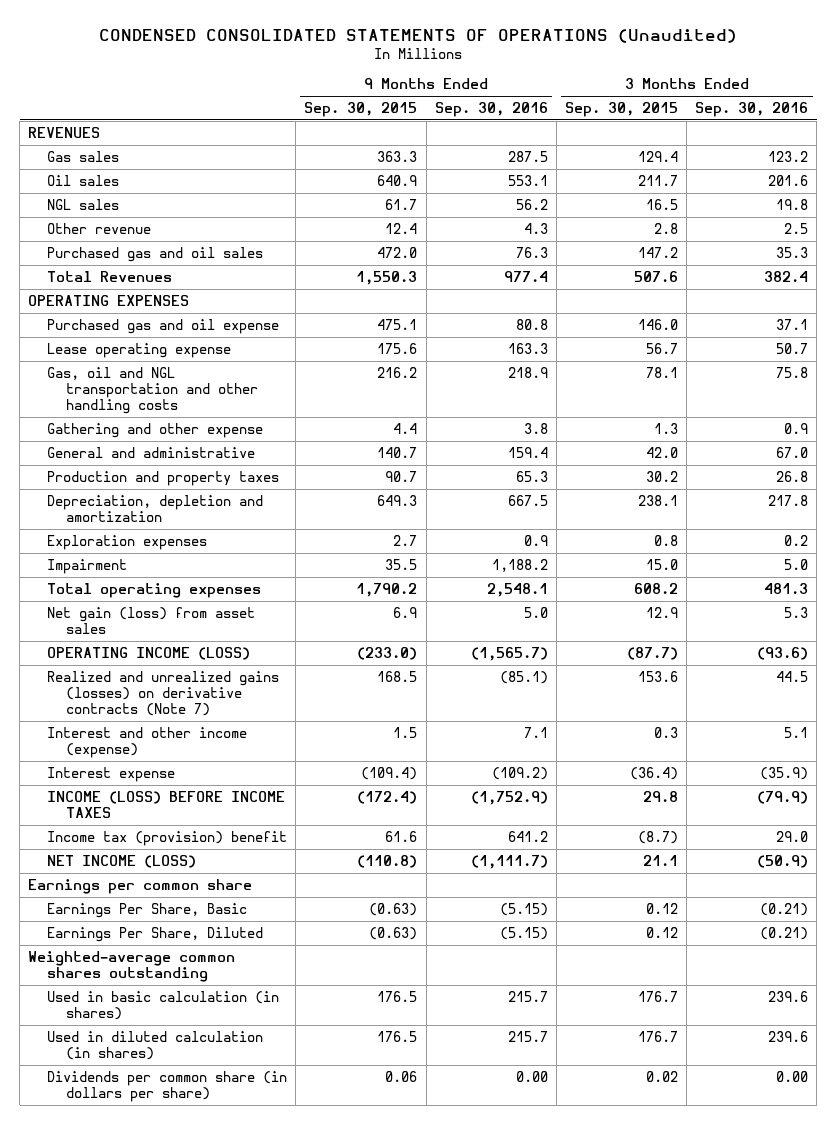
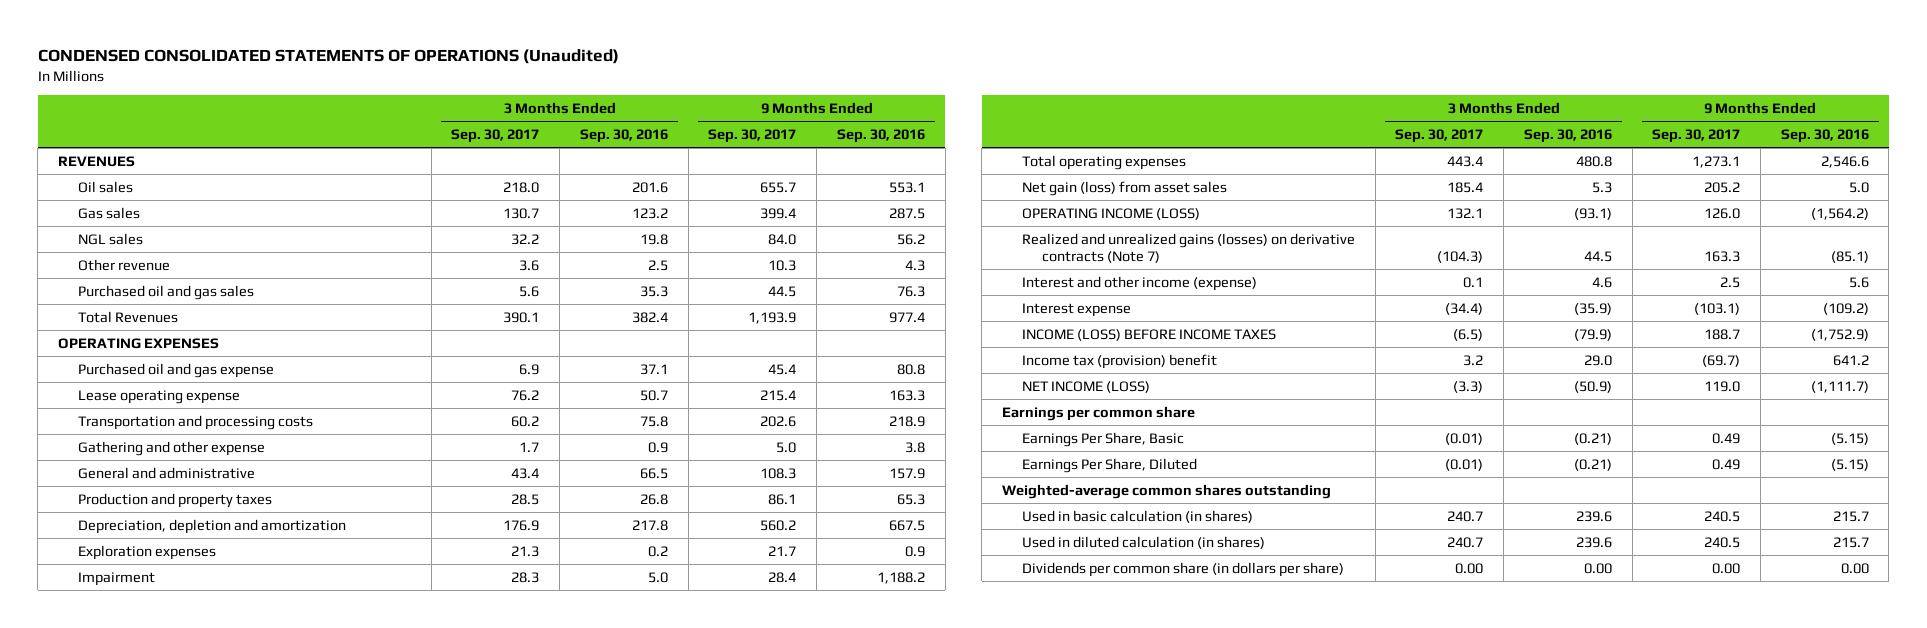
[304,102,418,118] Sep. 30, 2015 -> none
[564,102,678,118] Sep. 30, 2015 -> none
none -> [451,129,540,144] Sep. 30, 2017
none -> [708,129,797,144] Sep. 30, 2017
[47,150,120,162] Gas sales -> [78,206,141,219] Gas sales
[47,246,264,262] Purchased gas and oil sales -> [78,284,255,300] Purchased oil and gas sales
[47,318,280,334] Purchased gas and oil expense -> [78,362,275,378] Purchased oil and gas expense
[47,366,259,415] Gas, oil and NGL transportation and other handling costs -> [78,414,314,430] Transportation and processing costs
[507,446,548,458] 159.4 -> [888,467,925,479] 157.9
[776,446,809,458] 67.0 -> [639,467,668,479] 66.5
[486,582,548,597] 2,548.1 -> [1820,155,1869,168] 2,546.6
[764,582,809,594] 481.3 -> [1575,155,1612,167] 480.8
[470,646,548,661] (1,565.7) -> [1810,207,1869,220] (1,564.2)
[757,646,809,660] (93.6) -> [1573,207,1612,220] (93.1)
[523,726,548,738] 7.1 -> [1848,276,1869,288] 5.6
[784,726,809,738] 5.1 -> [1591,276,1612,288] 4.6

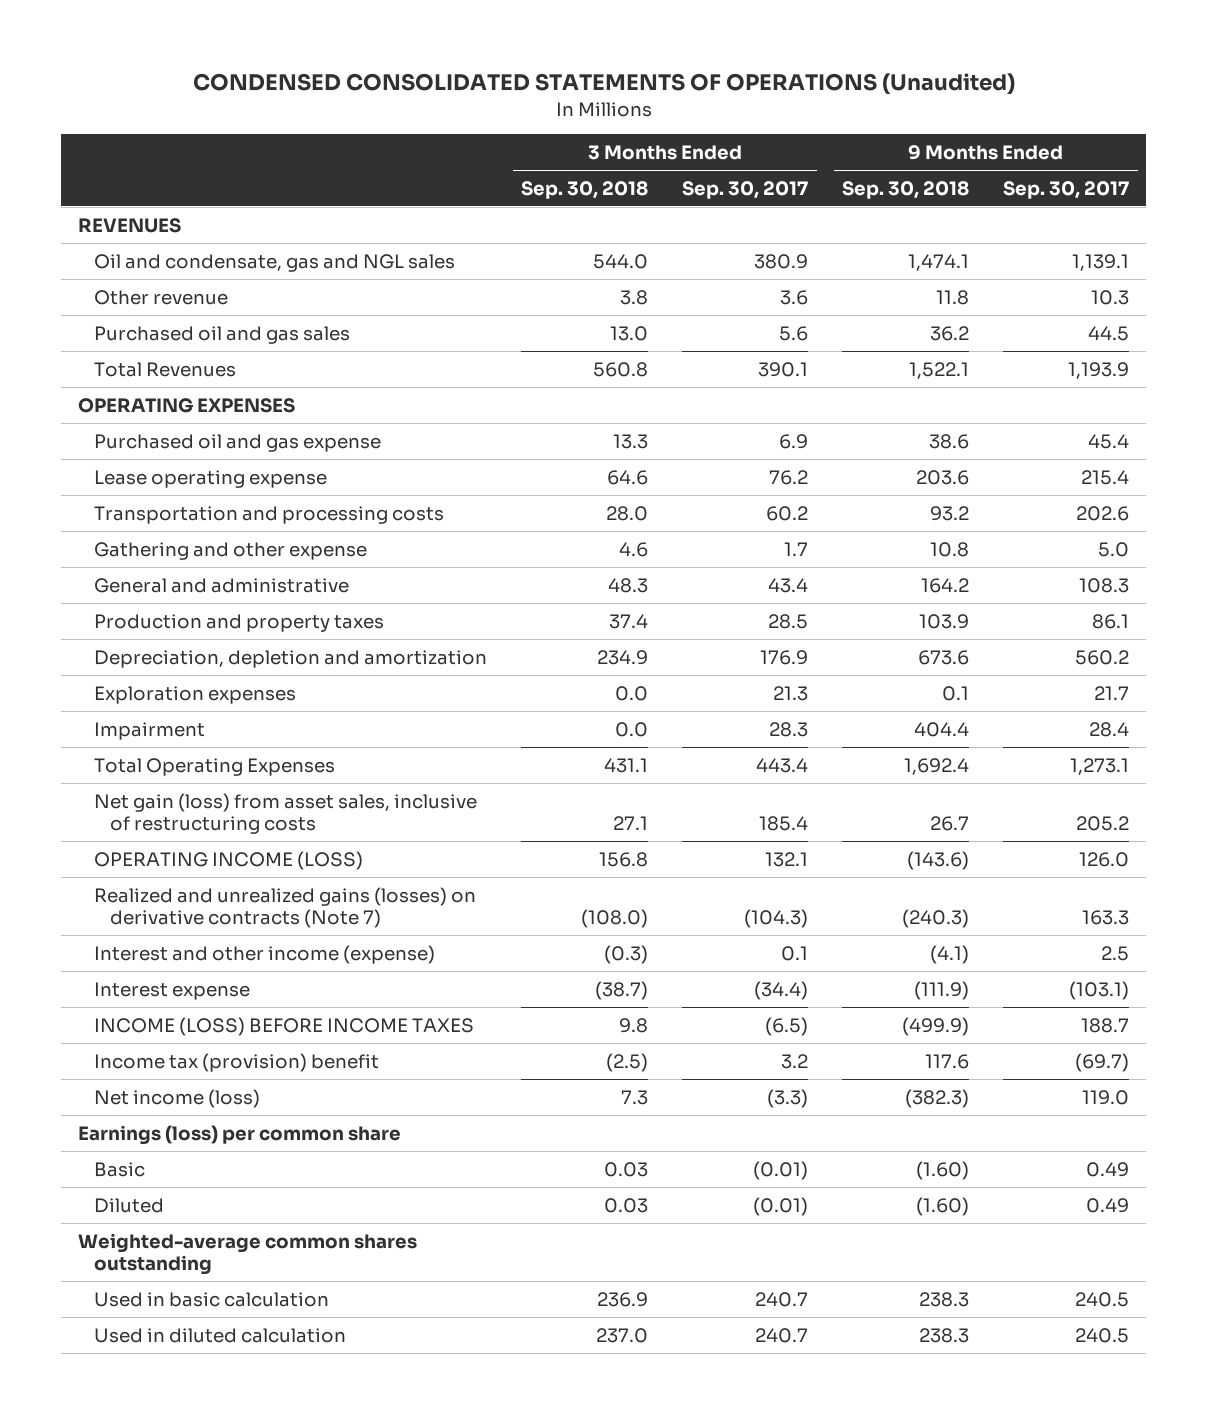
[579,129,668,144] Sep. 30, 2016 -> none
[836,129,925,144] Sep. 30, 2016 -> none
none -> [521,180,649,199] Sep. 30, 2018
none -> [842,180,970,199] Sep. 30, 2018
[78,180,134,193] Oil sales -> none
[78,206,141,219] Gas sales -> none
[78,232,144,245] NGL sales -> none
none -> [94,253,456,272] Oil and condensate, gas and NGL sales
[1021,154,1186,170] Total operating expenses -> [94,757,336,776] Total Operating Expenses
[1021,180,1227,196] Net gain (loss) from asset sales -> [94,792,478,835] Net gain (loss) from asset sales, inclusive of restructuring costs
[1021,380,1150,393] NET INCOME (LOSS) -> [94,1088,261,1108] Net income (loss)
[1002,405,1196,421] Earnings per common share -> [78,1124,402,1145] Earnings (loss) per common share
[1021,431,1184,447] Earnings Per Share, Basic -> [94,1161,146,1177] Basic
[1021,457,1197,473] Earnings Per Share, Diluted -> [94,1197,165,1213] Diluted
[1021,561,1344,577] Dividends per common share (in dollars per share) -> none
[1021,509,1253,523] Used in basic calculation (in shares) -> [94,1291,330,1307] Used in basic calculation
[1021,535,1265,549] Used in diluted calculation (in shares) -> [94,1327,347,1343] Used in diluted calculation

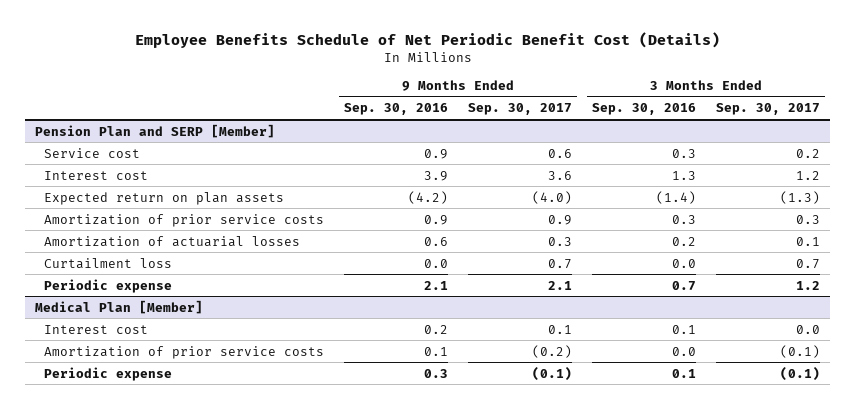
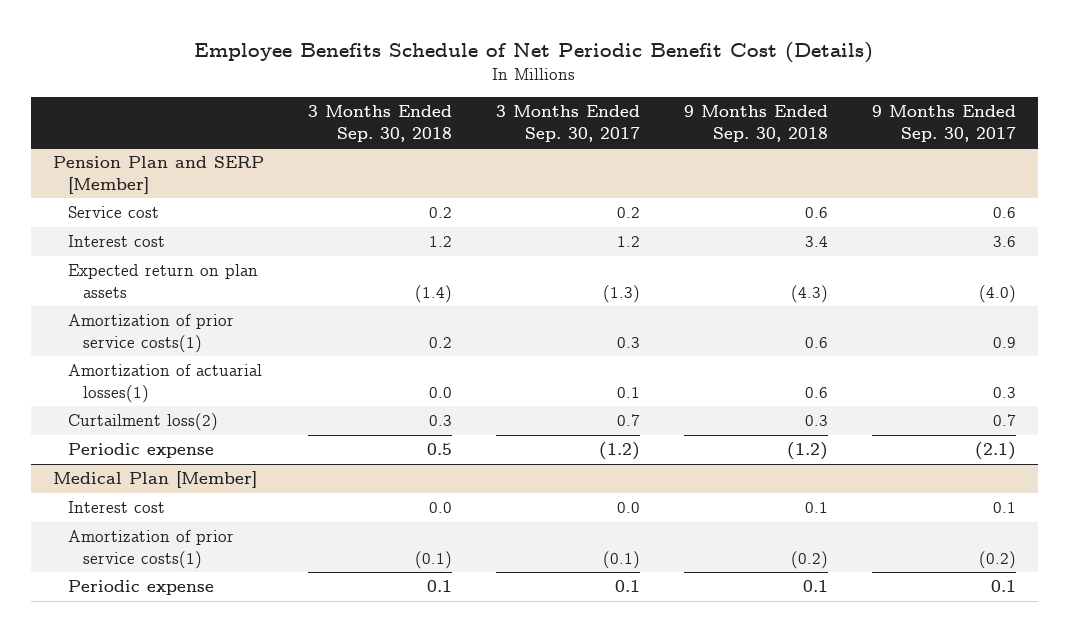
[344,103,449,116] Sep. 30, 2016 -> none
[592,103,697,116] Sep. 30, 2016 -> none
none -> [307,105,452,142] 3 Months Ended Sep. 30, 2018
none -> [683,105,828,142] 9 Months Ended Sep. 30, 2018
[44,213,325,227] Amortization of prior service costs -> [67,314,234,353] Amortization of prior service costs(1)
[44,235,301,247] Amortization of actuarial losses -> [67,364,262,403] Amortization of actuarial losses(1)
[44,257,173,269] Curtailment loss -> [67,413,218,432] Curtailment loss(2)
[548,280,573,290] 2.1 -> [974,442,1016,461] (2.1)
[796,280,821,290] 1.2 -> [598,442,640,461] (1.2)
[44,345,325,359] Amortization of prior service costs -> [67,530,234,569] Amortization of prior service costs(1)
[532,366,573,381] (0.1) -> [990,580,1016,593] 0.1
[780,366,821,381] (0.1) -> [614,580,640,593] 0.1

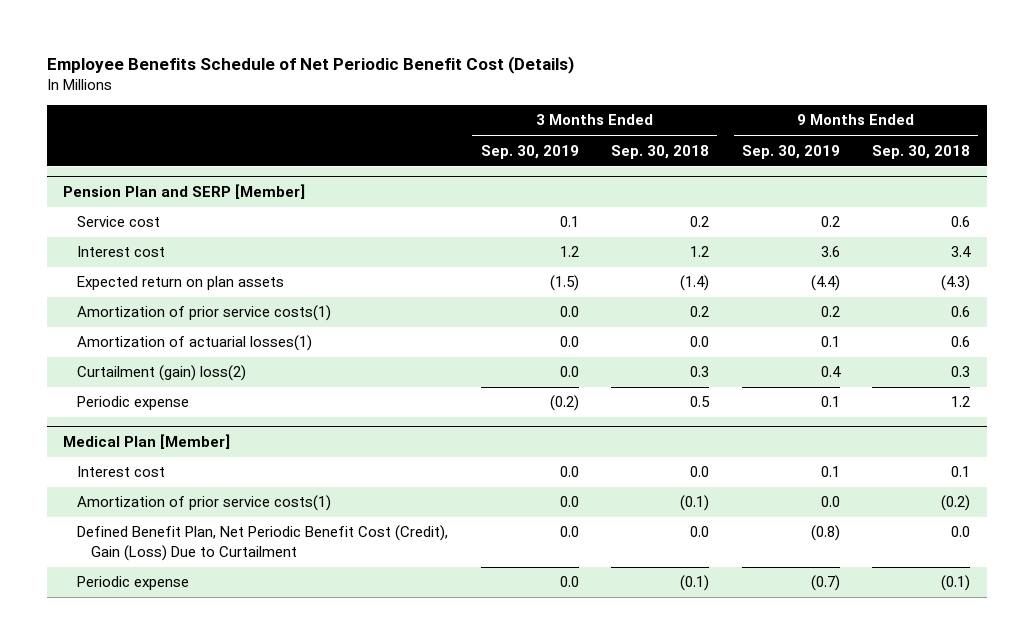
[495,105,640,142] 3 Months Ended Sep. 30, 2017 -> none
[871,105,1016,142] 9 Months Ended Sep. 30, 2017 -> none
none -> [480,144,579,159] Sep. 30, 2019
none -> [741,144,840,159] Sep. 30, 2019
[67,413,218,432] Curtailment loss(2) -> [77,365,247,382] Curtailment (gain) loss(2)
[786,442,828,461] (1.2) -> [951,396,971,408] 1.2
none -> [77,525,449,561] Defined Benefit Plan, Net Periodic Benefit Cost (Credit), Gain (Loss) Due to Curtailment
[426,580,452,593] 0.1 -> [680,575,710,592] (0.1)
[802,580,828,593] 0.1 -> [941,575,971,592] (0.1)

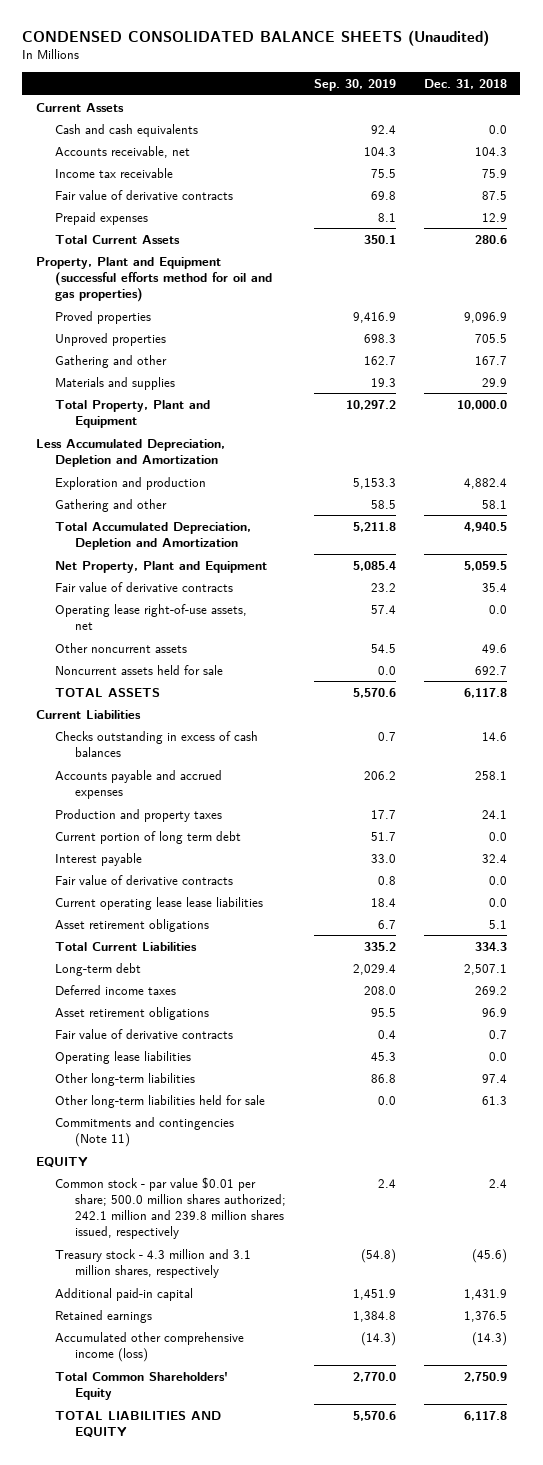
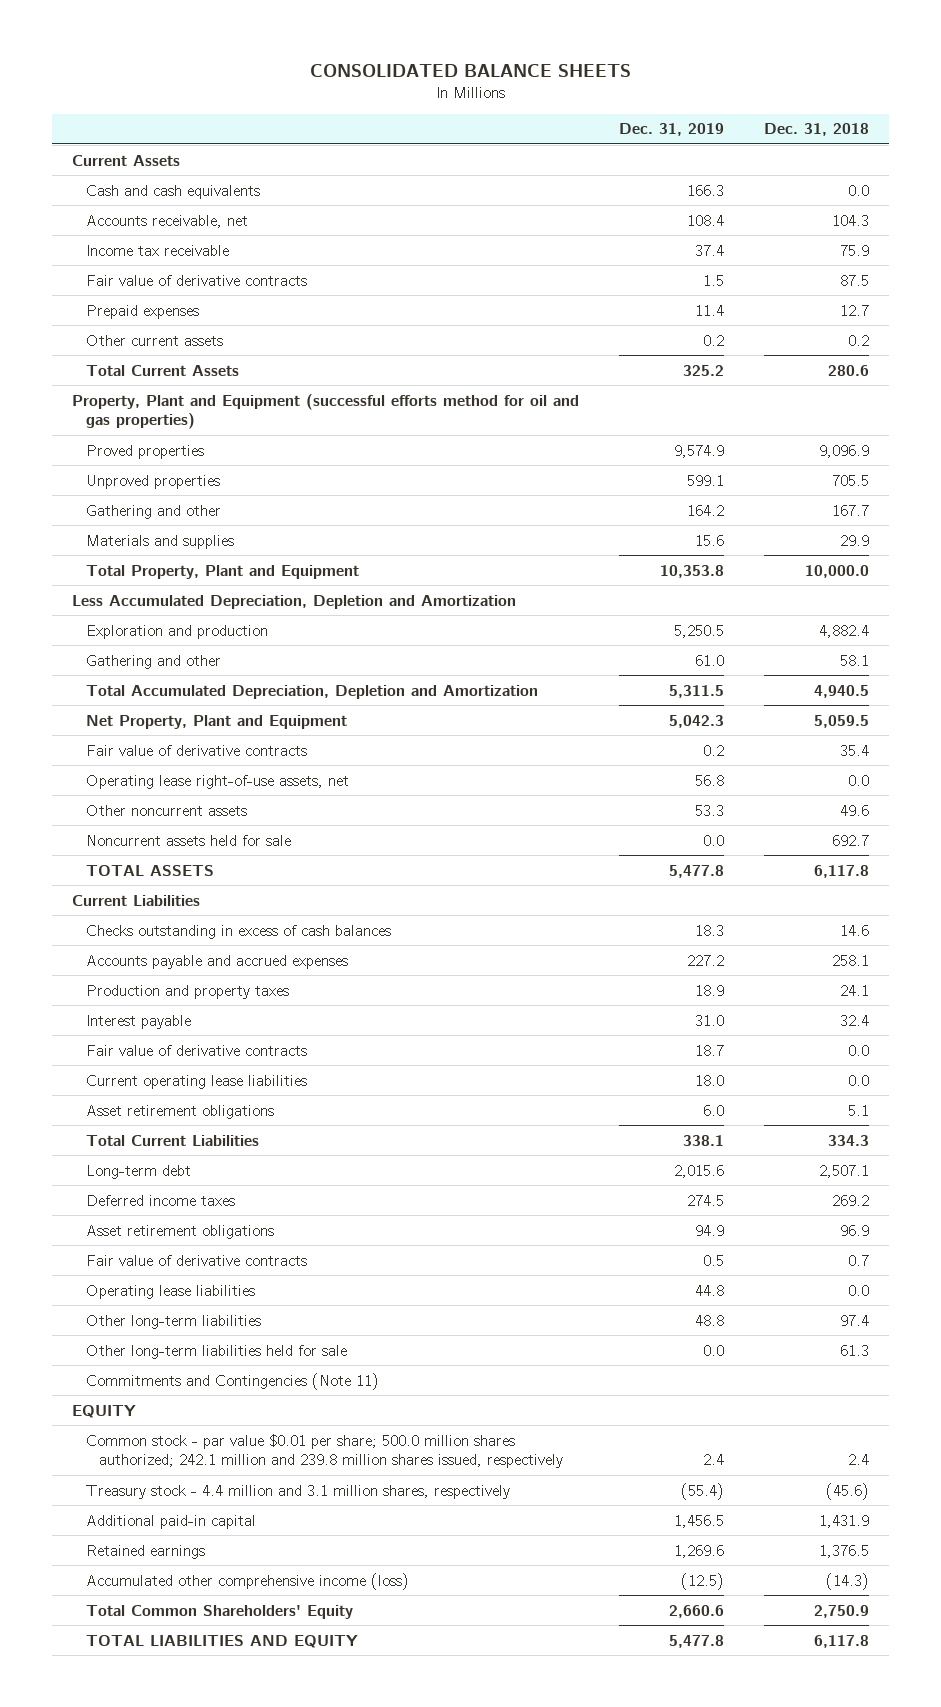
[22,29,490,46] CONDENSED CONSOLIDATED BALANCE SHEETS (Unaudited) -> [309,63,631,77] CONSOLIDATED BALANCE SHEETS
[313,78,396,91] Sep. 30, 2019 -> none
none -> [619,123,725,137] Dec. 31, 2019
[481,212,507,222] 12.9 -> [840,304,870,316] 12.7
none -> [85,334,223,346] Other current assets
[55,830,242,844] Current portion of long term debt -> none
[55,896,264,910] Current operating lease lease liabilities -> [85,1074,307,1089] Current operating lease liabilities
[55,1116,235,1147] Commitments and contingencies (Note 11) -> [85,1372,379,1390] Commitments and Contingencies (Note 11)
[55,1248,252,1278] Treasury stock - 4.3 million and 3.1 million shares, respectively -> [85,1484,510,1499] Treasury stock - 4.4 million and 3.1 million shares, respectively

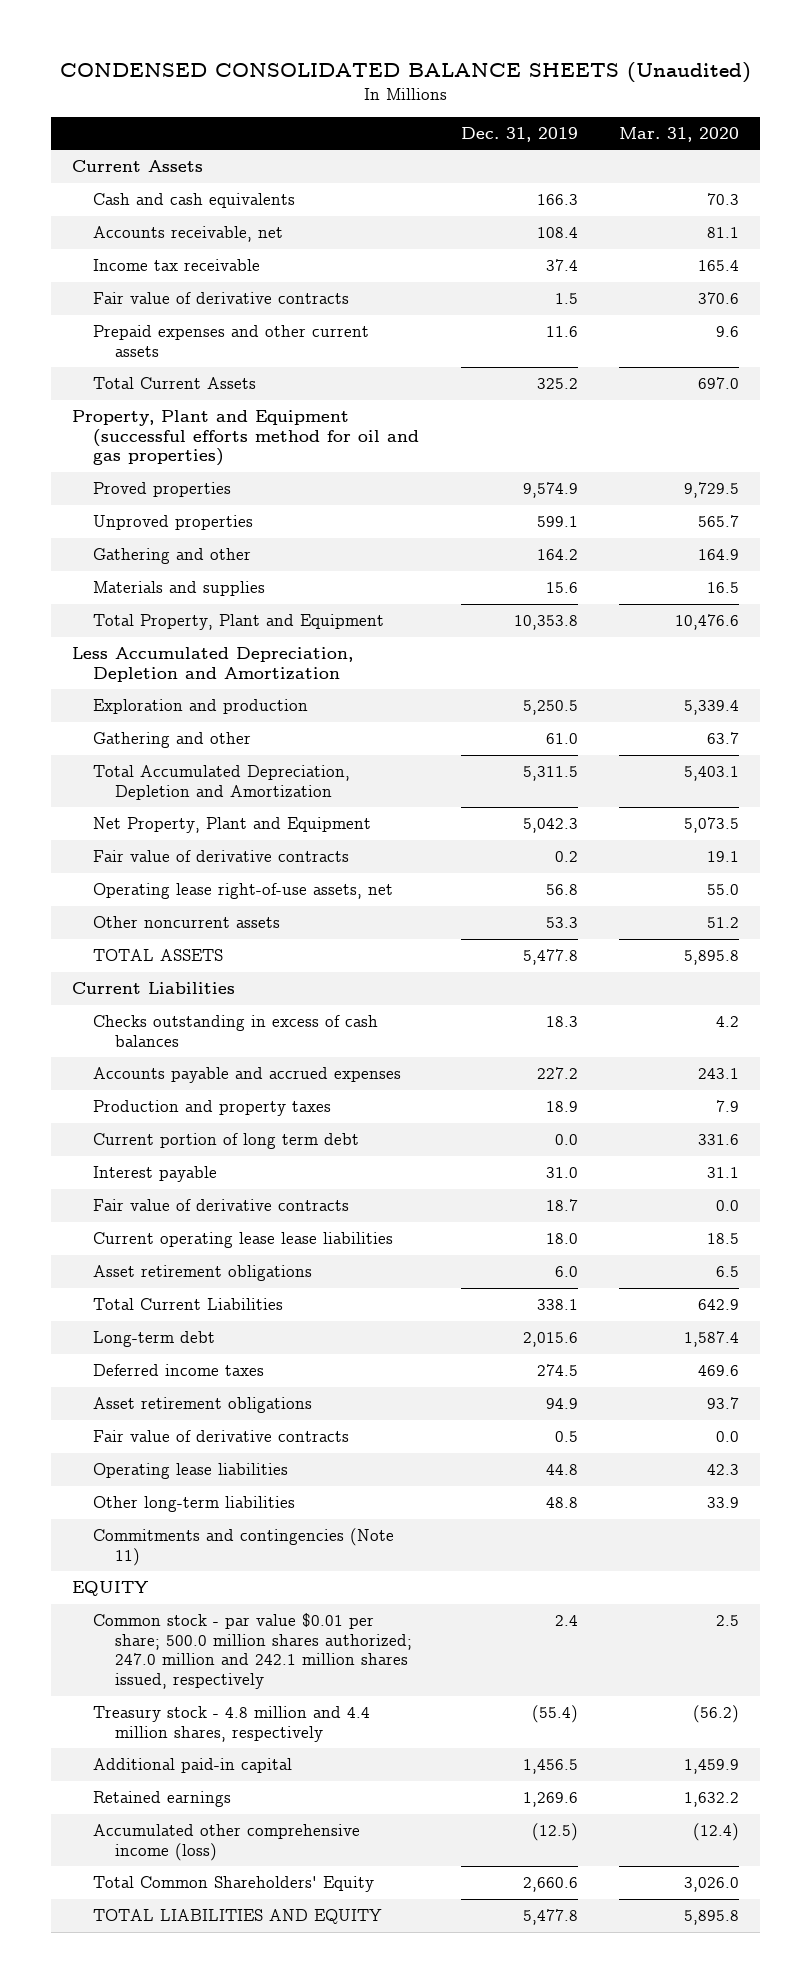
[309,63,631,77] CONSOLIDATED BALANCE SHEETS -> [59,62,751,84] CONDENSED CONSOLIDATED BALANCE SHEETS (Unaudited)
[764,123,870,137] Dec. 31, 2018 -> none
none -> [619,126,740,142] Mar. 31, 2020
[85,334,223,346] Other current assets -> none
[85,304,199,319] Prepaid expenses -> [93,325,370,357] Prepaid expenses and other current assets
[695,304,725,316] 11.4 -> [545,326,578,338] 11.6
[85,834,291,846] Noncurrent assets held for sale -> none
none -> [93,1133,360,1150] Current portion of long term debt
[85,1074,307,1089] Current operating lease liabilities -> [93,1232,394,1249] Current operating lease lease liabilities
[85,1344,347,1359] Other long-term liabilities held for sale -> none
[85,1372,379,1390] Commitments and Contingencies (Note 11) -> [93,1528,395,1566] Commitments and contingencies (Note 11)
[85,1433,563,1469] Common stock - par value $0.01 per share; 500.0 million shares authorized; 242.1 million and 239.8 million shares issued, respectively -> [93,1613,412,1689] Common stock - par value $0.01 per share; 500.0 million shares authorized; 247.0 million and 242.1 million shares issued, respectively
[85,1484,510,1499] Treasury stock - 4.4 million and 3.1 million shares, respectively -> [93,1706,371,1742] Treasury stock - 4.8 million and 4.4 million shares, respectively

